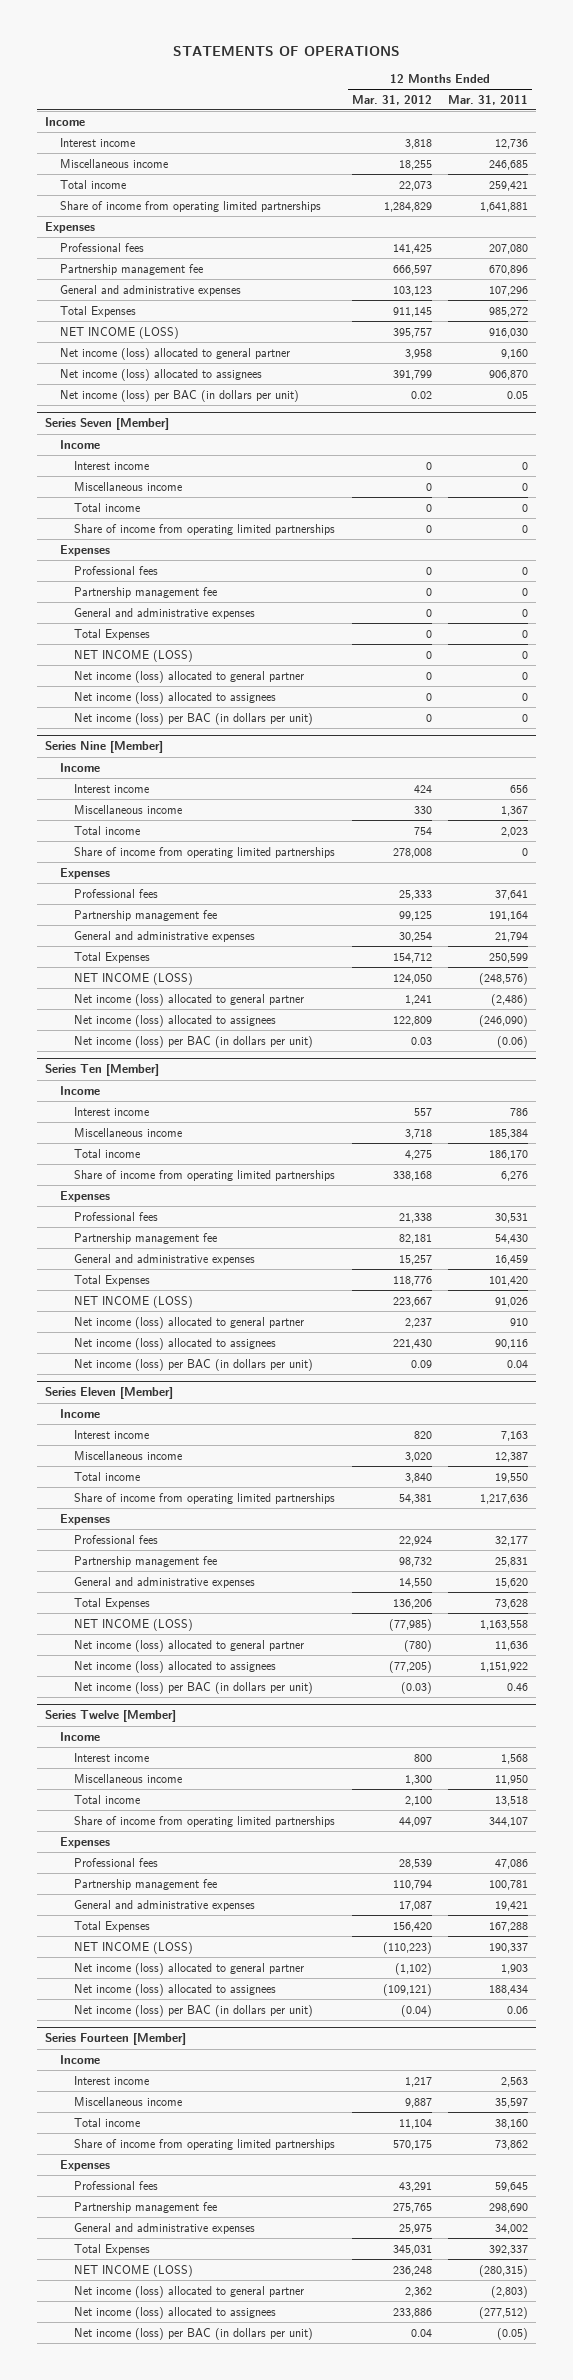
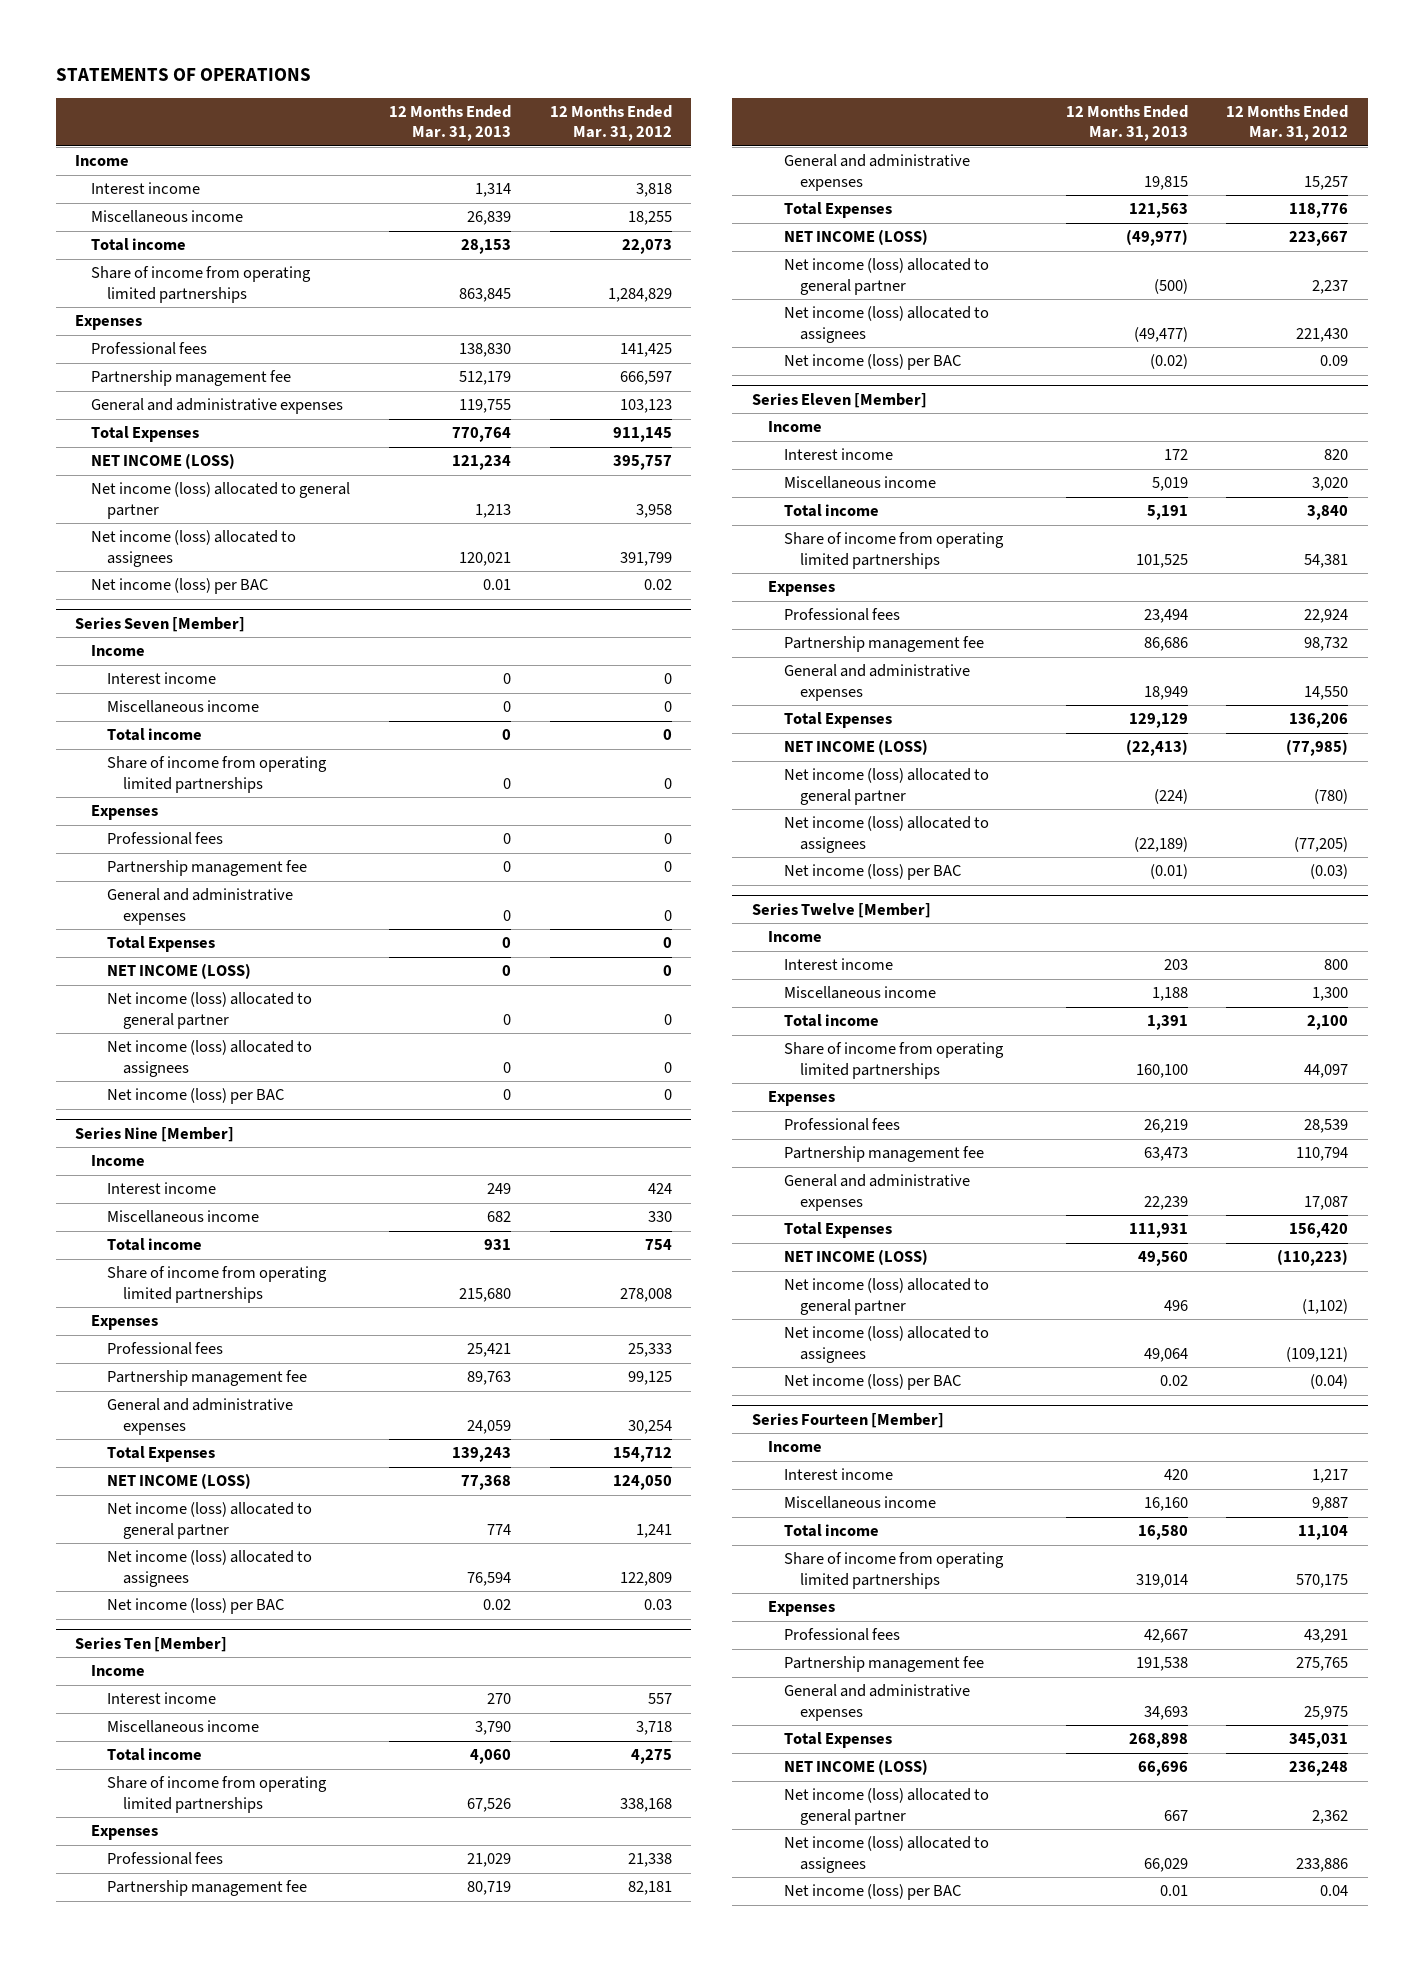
[448,94,529,105] Mar. 31, 2011 -> none
none -> [388,104,511,142] 12 Months Ended Mar. 31, 2013
[59,389,299,402] Net income (loss) per BAC (in dollars per unit) -> [91,578,269,595] Net income (loss) per BAC
[74,712,314,725] Net income (loss) per BAC (in dollars per unit) -> [107,1088,285,1105] Net income (loss) per BAC
[74,1035,314,1048] Net income (loss) per BAC (in dollars per unit) -> [107,1598,285,1615] Net income (loss) per BAC
[74,1358,314,1371] Net income (loss) per BAC (in dollars per unit) -> [783,354,961,371] Net income (loss) per BAC
[74,1681,314,1694] Net income (loss) per BAC (in dollars per unit) -> [783,864,961,881] Net income (loss) per BAC
[74,2004,314,2017] Net income (loss) per BAC (in dollars per unit) -> [783,1374,961,1391] Net income (loss) per BAC
[74,2327,314,2340] Net income (loss) per BAC (in dollars per unit) -> [783,1884,961,1901] Net income (loss) per BAC

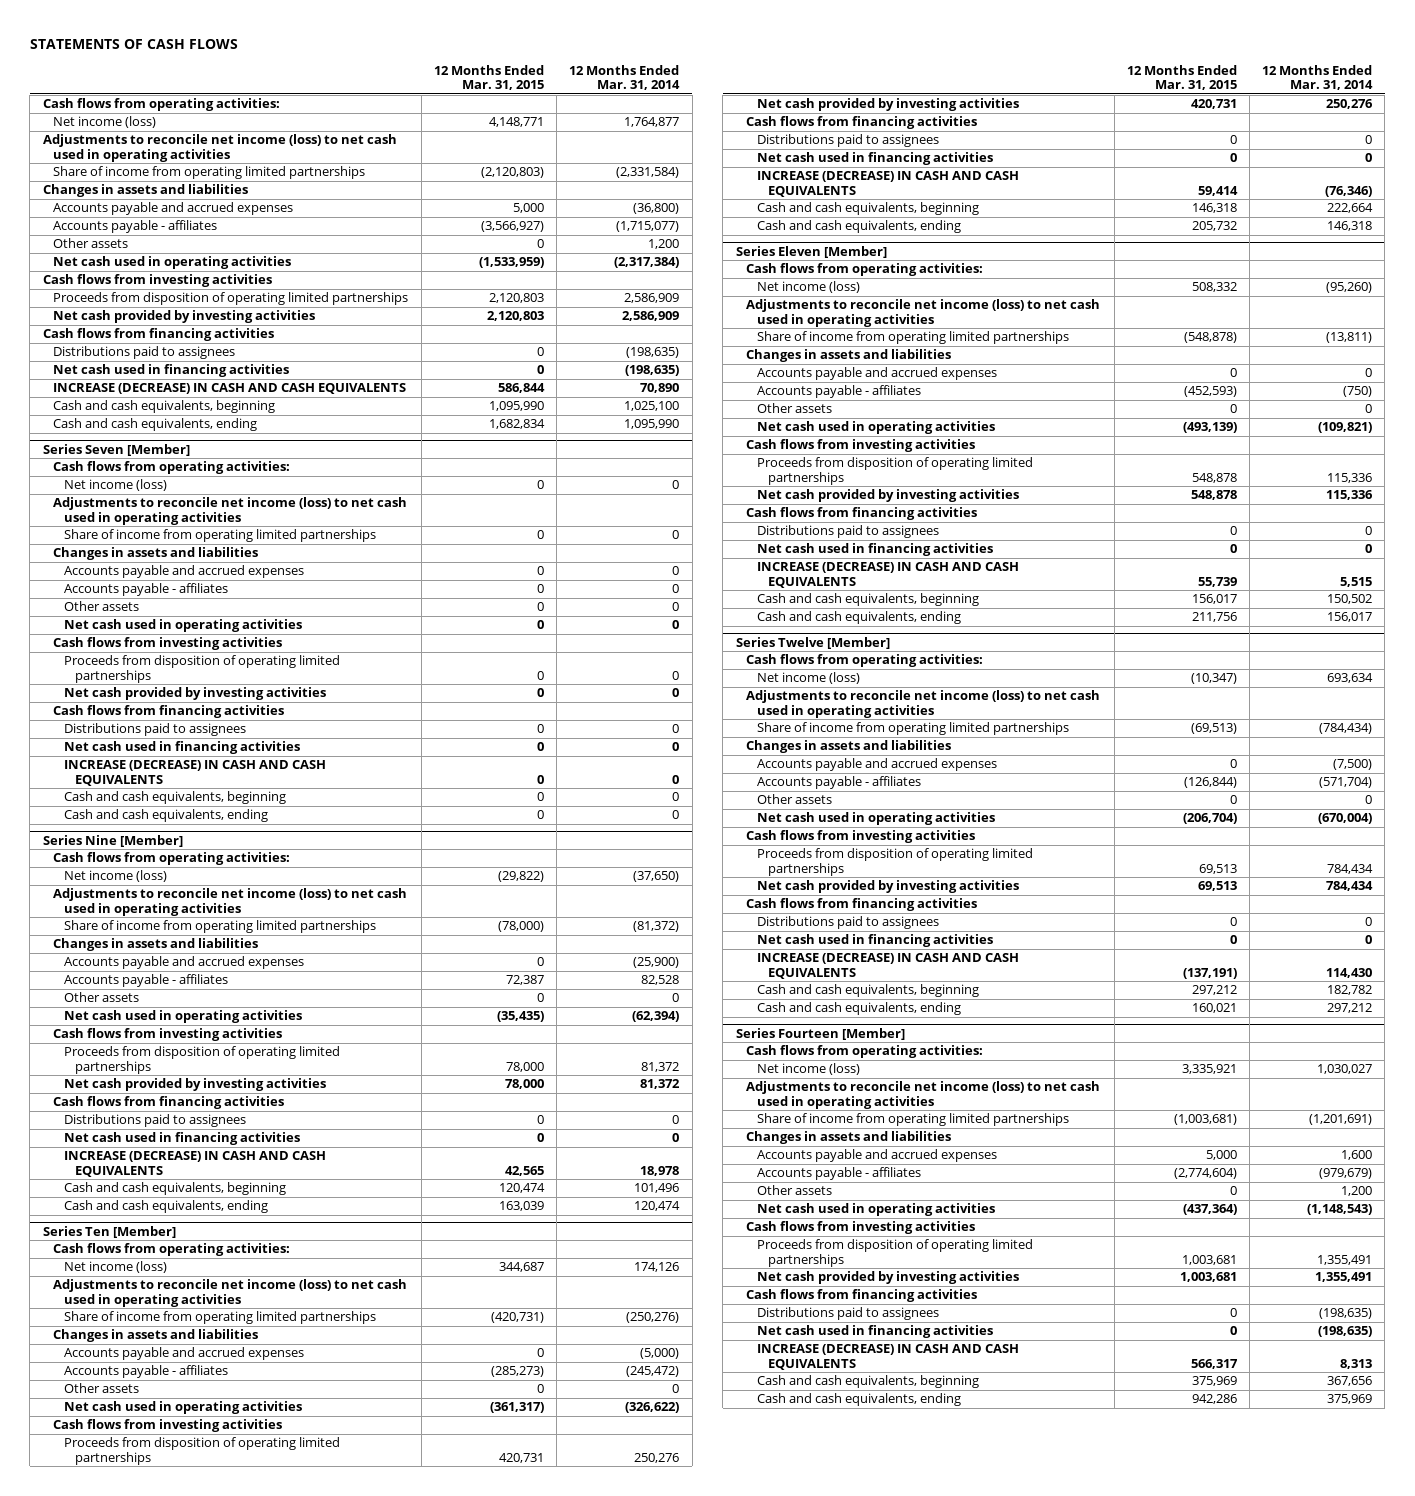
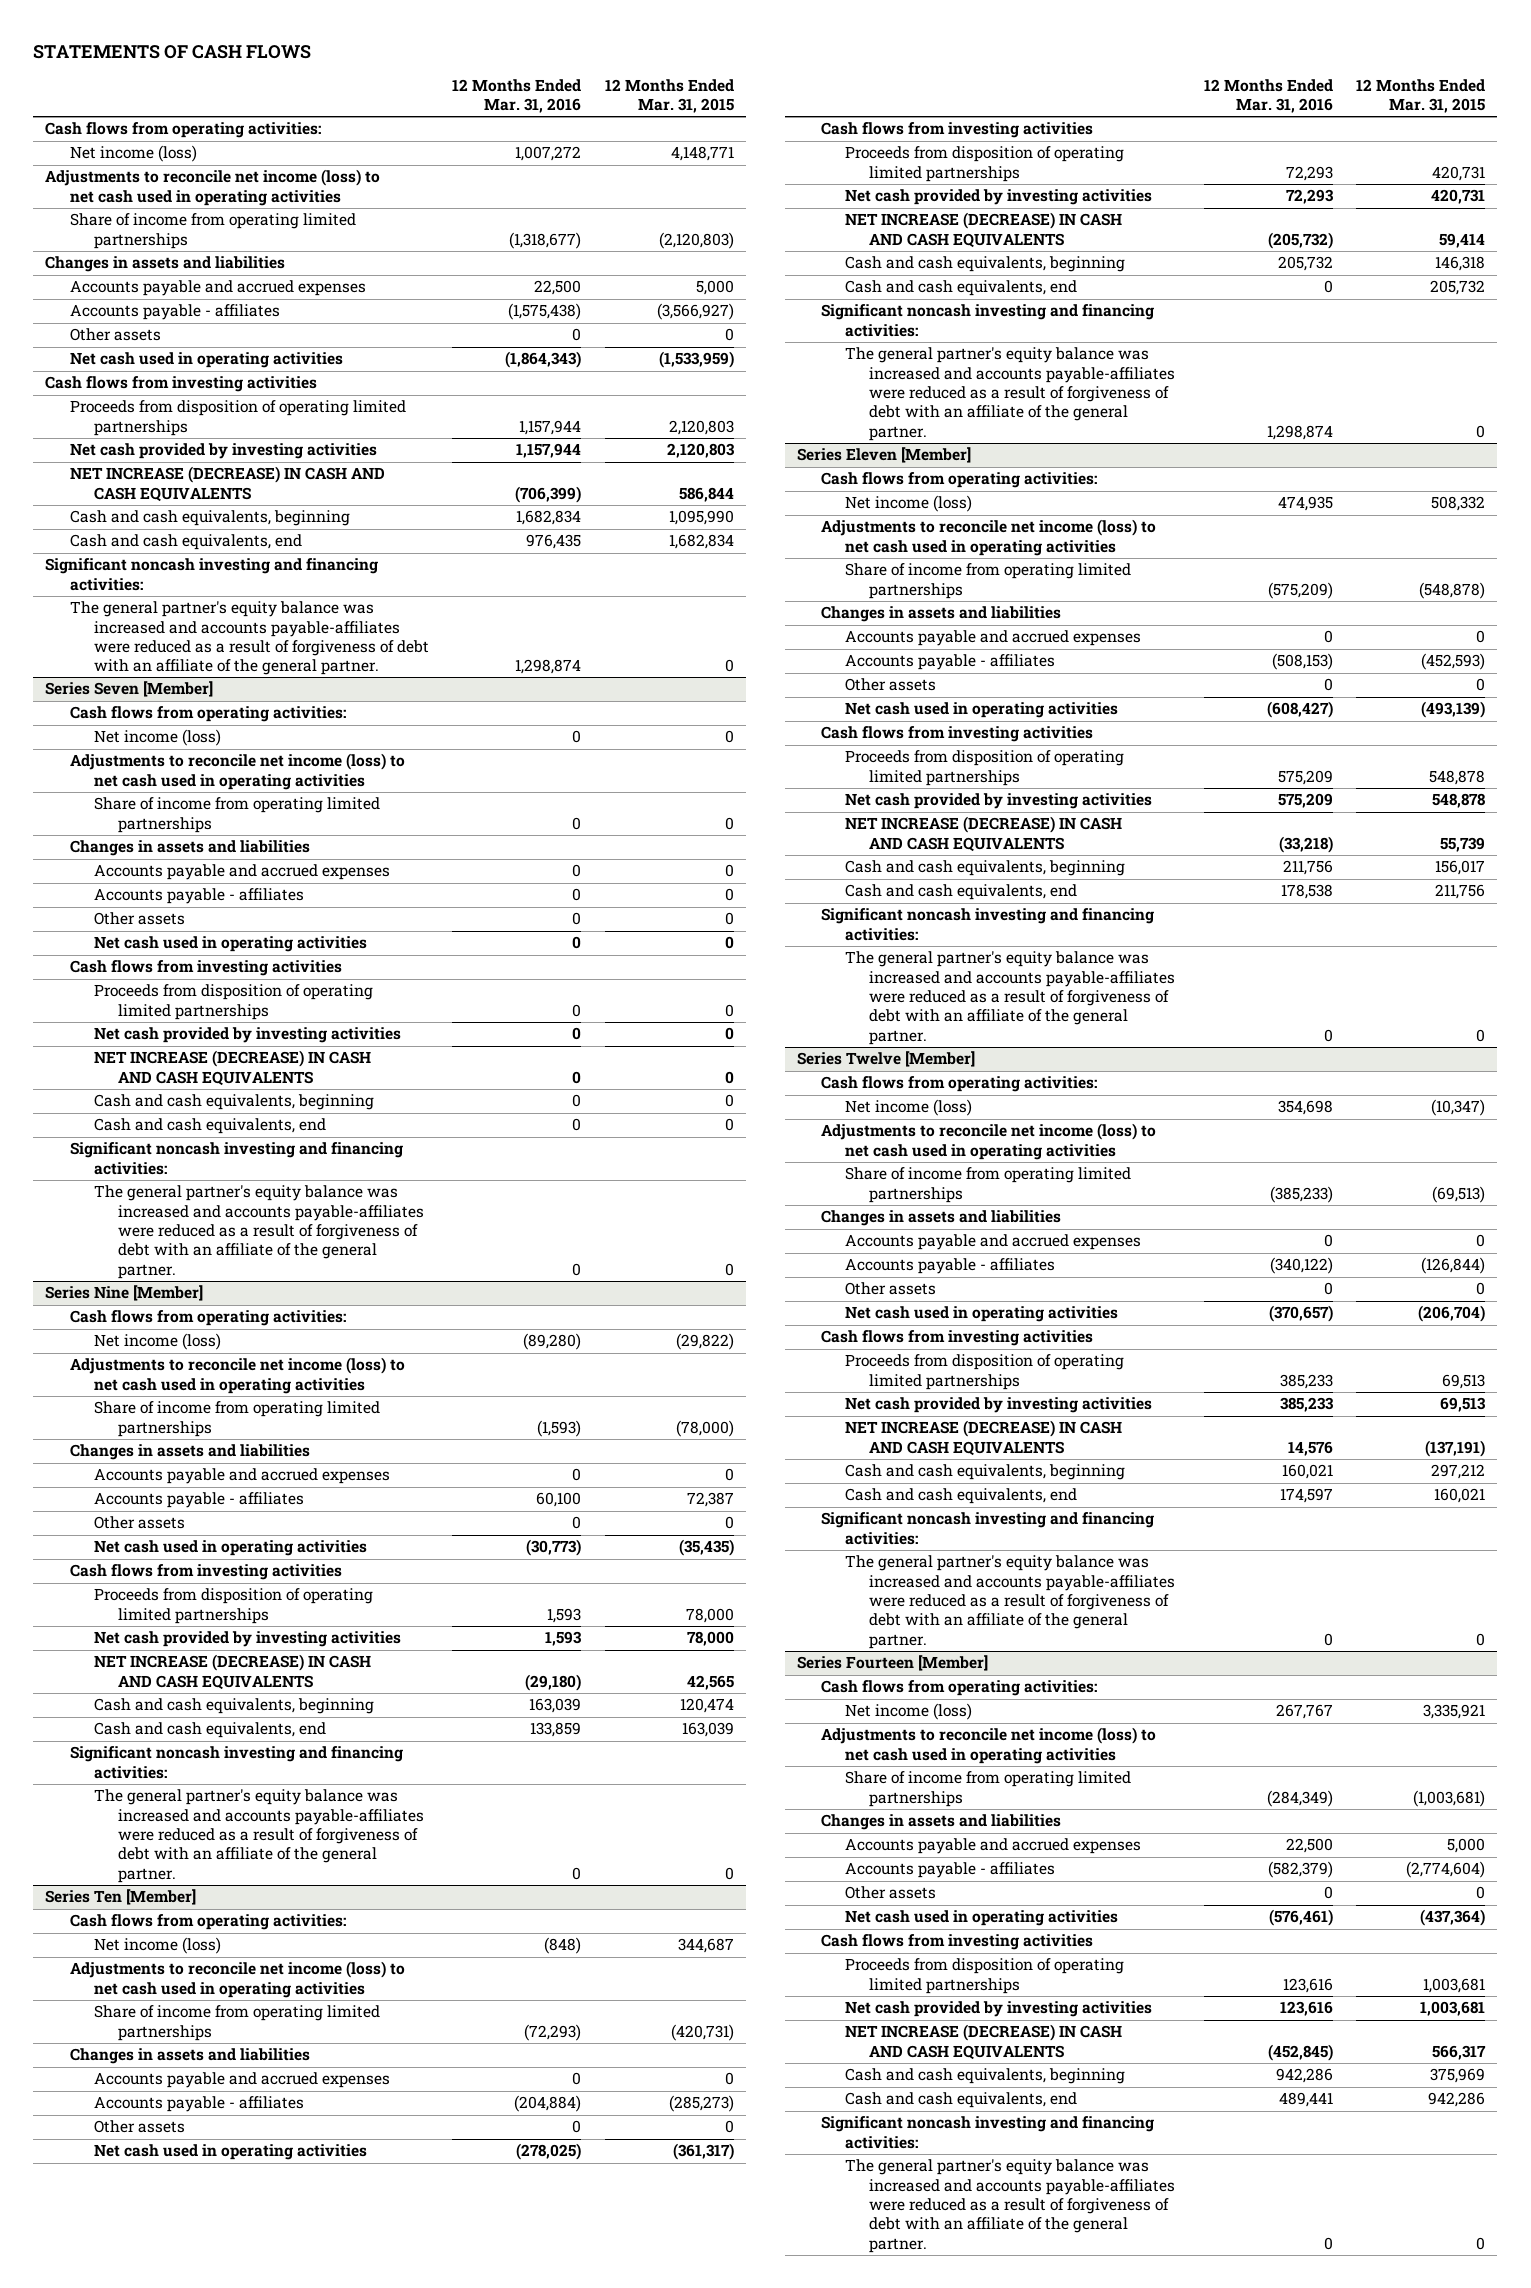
[569,64,681,91] 12 Months Ended Mar. 31, 2014 -> none
none -> [452,78,582,114] 12 Months Ended Mar. 31, 2016
[42,328,274,342] Cash flows from financing activities -> none
[53,346,236,360] Distributions paid to assignees -> none
[53,364,290,378] Net cash used in financing activities -> none
[53,383,407,395] INCREASE (DECREASE) IN CASH AND CASH EQUIVALENTS -> [69,466,385,502] NET INCREASE (DECREASE) IN CASH AND CASH EQUIVALENTS
[53,418,258,432] Cash and cash equivalents, ending -> [69,534,302,551] Cash and cash equivalents, end
none -> [45,558,379,591] Significant noncash investing and financing activities:
none -> [69,601,429,676] The general partner's equity balance was increased and accounts payable-affiliates were reduced as a result of forgiveness of debt with an affiliate of the general partner.
[53,705,285,719] Cash flows from financing activities -> none
[64,723,247,737] Distributions paid to assignees -> none
[64,741,301,755] Net cash used in financing activities -> none
[64,760,327,786] INCREASE (DECREASE) IN CASH AND CASH EQUIVALENTS -> [93,1050,371,1086] NET INCREASE (DECREASE) IN CASH AND CASH EQUIVALENTS
[64,809,269,823] Cash and cash equivalents, ending -> [93,1118,326,1135] Cash and cash equivalents, end
none -> [69,1142,403,1175] Significant noncash investing and financing activities:
none -> [93,1185,425,1279] The general partner's equity balance was increased and accounts payable-affiliates were reduced as a result of forgiveness of debt with an affiliate of the general partner.
[53,1096,285,1110] Cash flows from financing activities -> none
[64,1114,247,1128] Distributions paid to assignees -> none
[64,1132,301,1146] Net cash used in financing activities -> none
[64,1151,327,1177] INCREASE (DECREASE) IN CASH AND CASH EQUIVALENTS -> [93,1654,371,1690] NET INCREASE (DECREASE) IN CASH AND CASH EQUIVALENTS
[64,1200,269,1214] Cash and cash equivalents, ending -> [93,1722,326,1739] Cash and cash equivalents, end
none -> [69,1746,403,1779] Significant noncash investing and financing activities:
none -> [93,1789,425,1883] The general partner's equity balance was increased and accounts payable-affiliates were reduced as a result of forgiveness of debt with an affiliate of the general partner.
[746,116,978,130] Cash flows from financing activities -> none
[757,134,940,148] Distributions paid to assignees -> none
[757,152,994,166] Net cash used in financing activities -> none
[757,171,1020,197] INCREASE (DECREASE) IN CASH AND CASH EQUIVALENTS -> [845,212,1123,248] NET INCREASE (DECREASE) IN CASH AND CASH EQUIVALENTS
[757,220,962,234] Cash and cash equivalents, ending -> [845,280,1078,297] Cash and cash equivalents, end
none -> [820,304,1154,337] Significant noncash investing and financing activities:
none -> [845,347,1176,441] The general partner's equity balance was increased and accounts payable-affiliates were reduced as a result of forgiveness of debt with an affiliate of the general partner.
[746,507,978,521] Cash flows from financing activities -> none
[757,525,940,539] Distributions paid to assignees -> none
[757,543,994,557] Net cash used in financing activities -> none
[757,562,1020,588] INCREASE (DECREASE) IN CASH AND CASH EQUIVALENTS -> [845,816,1123,852] NET INCREASE (DECREASE) IN CASH AND CASH EQUIVALENTS
[757,611,962,625] Cash and cash equivalents, ending -> [845,884,1078,901] Cash and cash equivalents, end
none -> [820,908,1154,941] Significant noncash investing and financing activities:
none -> [845,951,1176,1045] The general partner's equity balance was increased and accounts payable-affiliates were reduced as a result of forgiveness of debt with an affiliate of the general partner.
[746,898,978,912] Cash flows from financing activities -> none
[757,916,940,930] Distributions paid to assignees -> none
[757,934,994,948] Net cash used in financing activities -> none
[757,953,1020,979] INCREASE (DECREASE) IN CASH AND CASH EQUIVALENTS -> [845,1420,1123,1456] NET INCREASE (DECREASE) IN CASH AND CASH EQUIVALENTS
[757,1002,962,1016] Cash and cash equivalents, ending -> [845,1488,1078,1505] Cash and cash equivalents, end
none -> [820,1512,1154,1545] Significant noncash investing and financing activities:
none -> [845,1555,1176,1649] The general partner's equity balance was increased and accounts payable-affiliates were reduced as a result of forgiveness of debt with an affiliate of the general partner.
[746,1289,978,1303] Cash flows from financing activities -> none
[757,1307,940,1321] Distributions paid to assignees -> none
[757,1325,994,1339] Net cash used in financing activities -> none
[757,1344,1020,1370] INCREASE (DECREASE) IN CASH AND CASH EQUIVALENTS -> [845,2024,1123,2060] NET INCREASE (DECREASE) IN CASH AND CASH EQUIVALENTS
[757,1393,962,1407] Cash and cash equivalents, ending -> [845,2092,1078,2109] Cash and cash equivalents, end
none -> [820,2116,1154,2149] Significant noncash investing and financing activities:
none -> [845,2159,1176,2253] The general partner's equity balance was increased and accounts payable-affiliates were reduced as a result of forgiveness of debt with an affiliate of the general partner.

